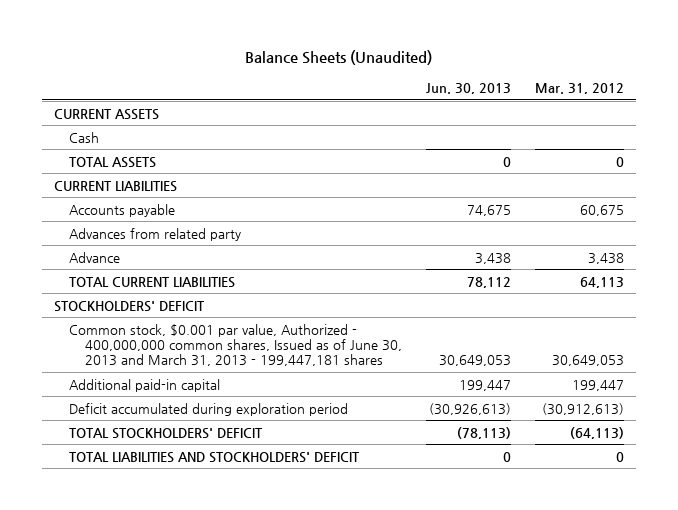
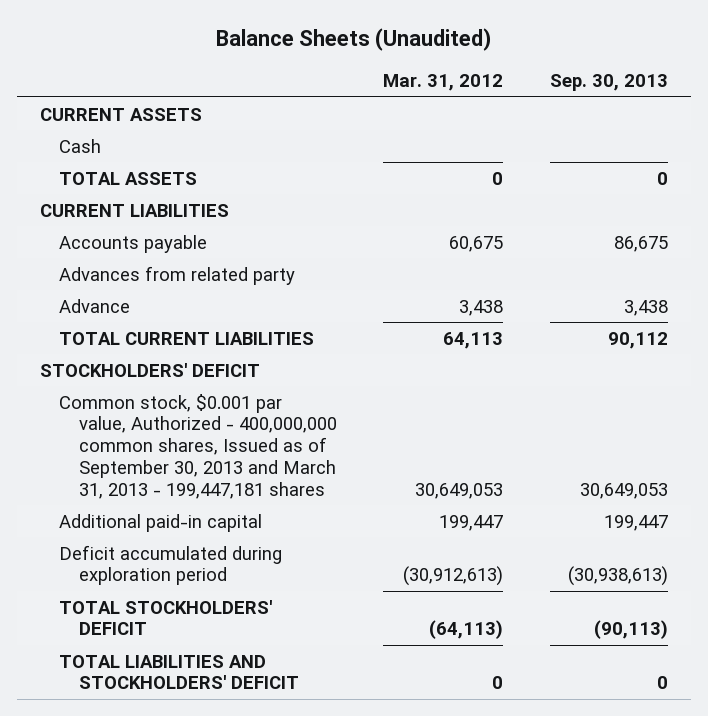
[425,83,511,95] Jun. 30, 2013 -> none
none -> [550,74,669,92] Sep. 30, 2013
[69,323,402,367] Common stock, $0.001 par value, Authorized - 400,000,000 common shares, Issued as of June 30, 2013 and March 31, 2013 - 199,447,181 shares -> [59,393,337,499] Common stock, $0.001 par value, Authorized - 400,000,000 common shares, Issued as of September 30, 2013 and March 31, 2013 - 199,447,181 shares

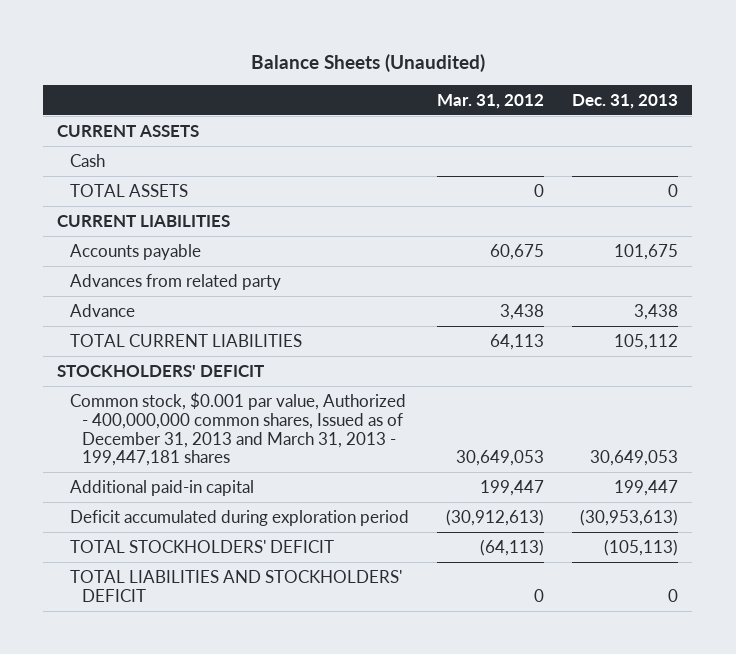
[550,74,669,92] Sep. 30, 2013 -> none
none -> [572,93,679,109] Dec. 31, 2013
[59,393,337,499] Common stock, $0.001 par value, Authorized - 400,000,000 common shares, Issued as of September 30, 2013 and March 31, 2013 - 199,447,181 shares -> [69,391,406,467] Common stock, $0.001 par value, Authorized - 400,000,000 common shares, Issued as of December 31, 2013 and March 31, 2013 - 199,447,181 shares

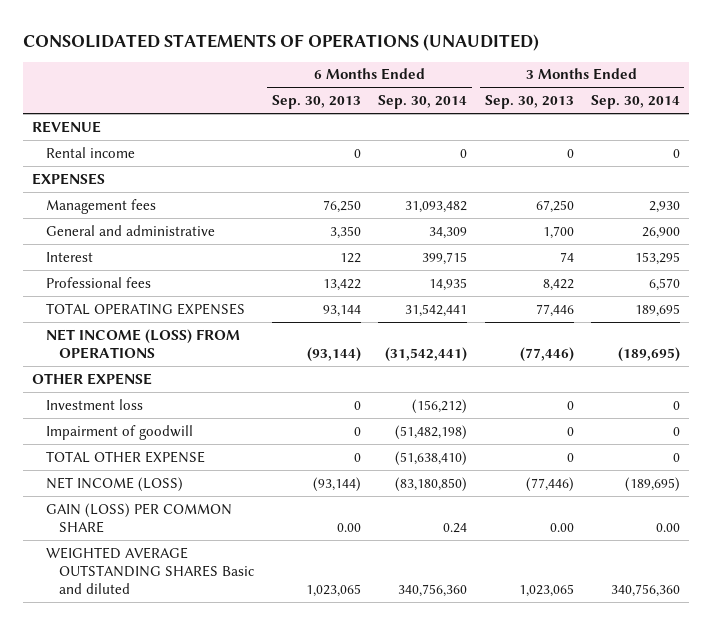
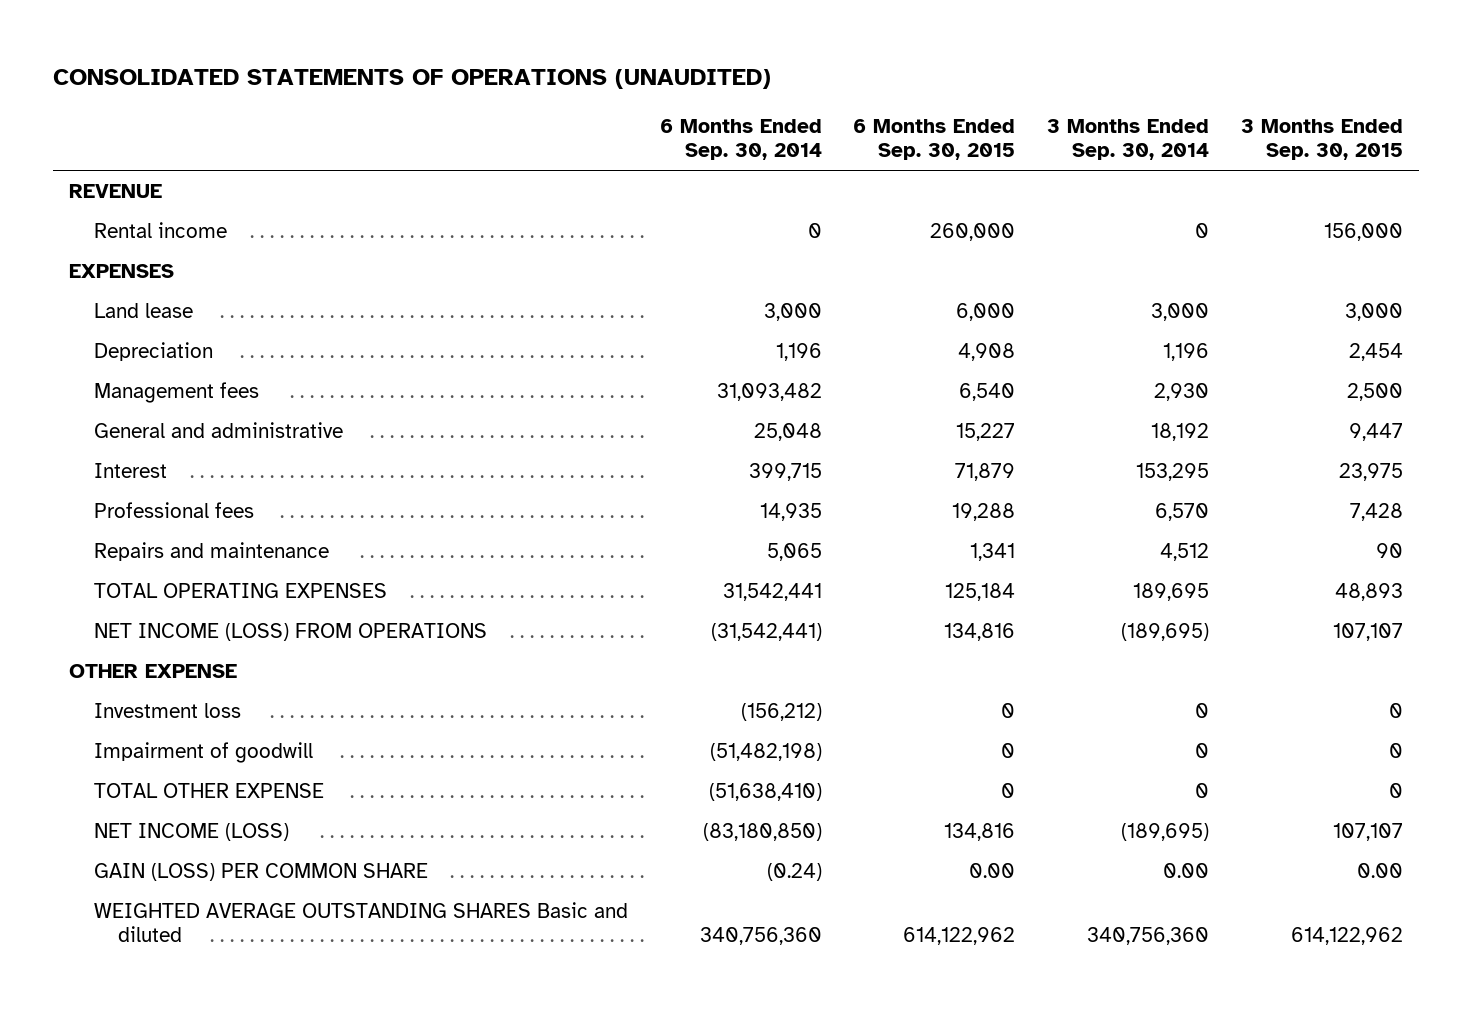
[271,95,361,110] Sep. 30, 2013 -> none
[484,95,574,110] Sep. 30, 2013 -> none
none -> [853,119,1016,161] 6 Months Ended Sep. 30, 2015
none -> [1240,119,1403,161] 3 Months Ended Sep. 30, 2015
none -> [93,303,193,319] Land lease
none -> [93,342,213,362] Depreciation
[429,226,468,239] 34,309 -> [753,423,822,442] 25,048
[642,226,681,239] 26,900 -> [1151,423,1210,442] 18,192
none -> [93,542,329,562] Repairs and maintenance
[443,522,468,533] 0.24 -> [766,863,822,882] (0.24)

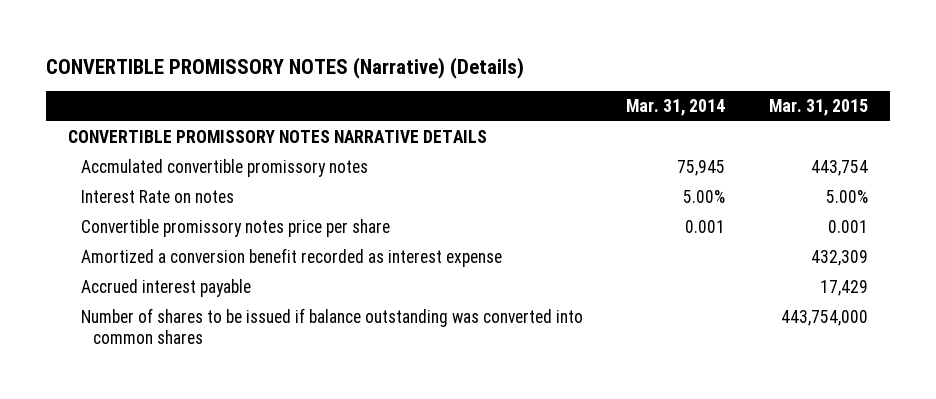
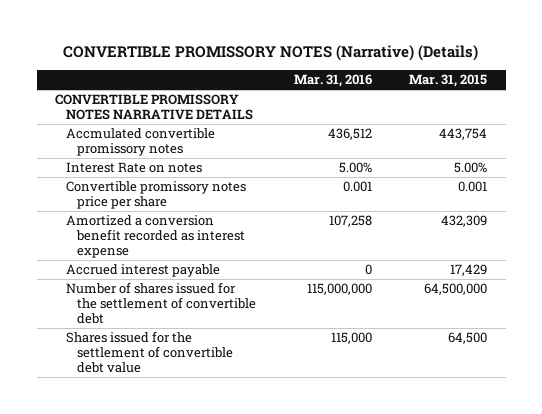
[626,99,726,117] Mar. 31, 2014 -> none
none -> [293,74,372,88] Mar. 31, 2016
[80,308,583,345] Number of shares to be issued if balance outstanding was converted into common shares -> none
none -> [66,282,257,325] Number of shares issued for the settlement of convertible debt
none -> [66,331,234,374] Shares issued for the settlement of convertible debt value

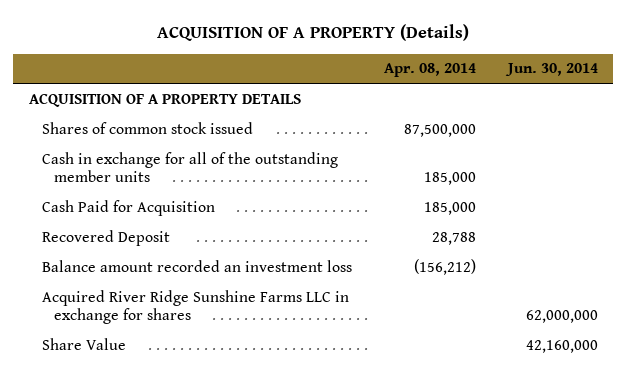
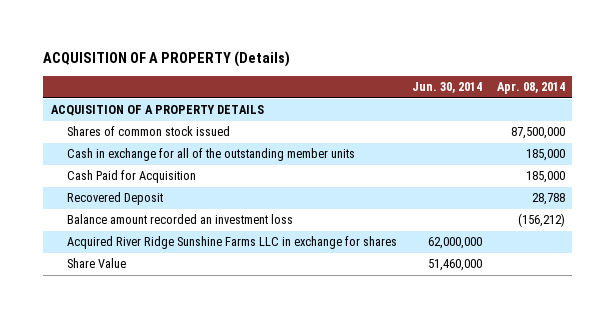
[525,339,598,353] 42,160,000 -> [427,259,482,272] 51,460,000

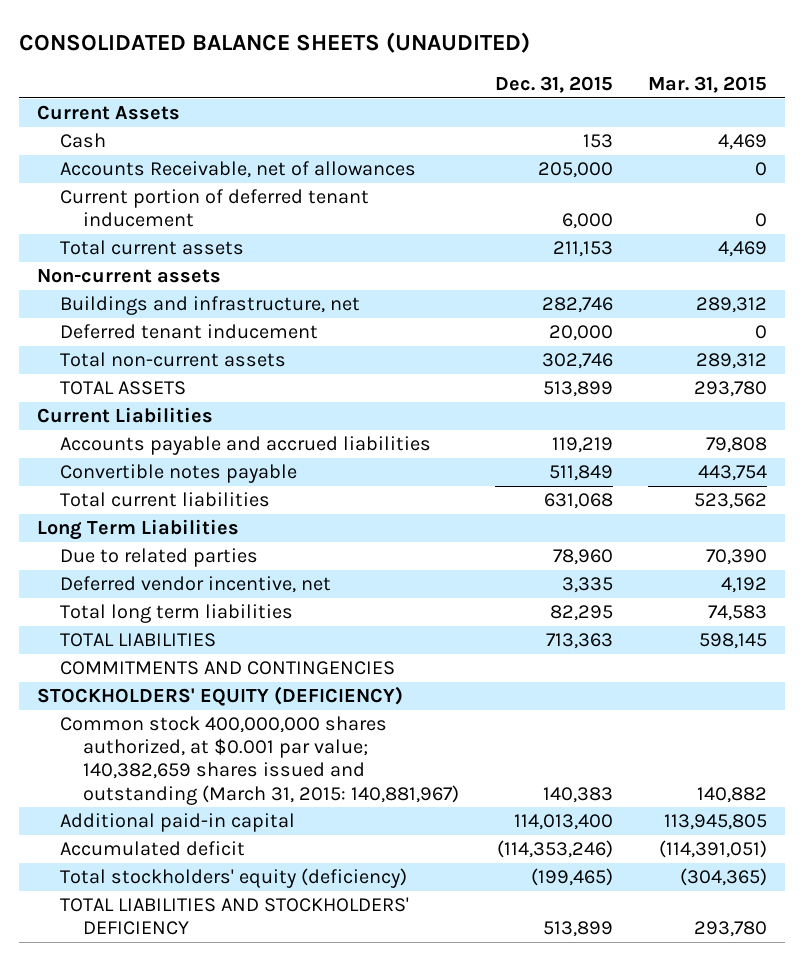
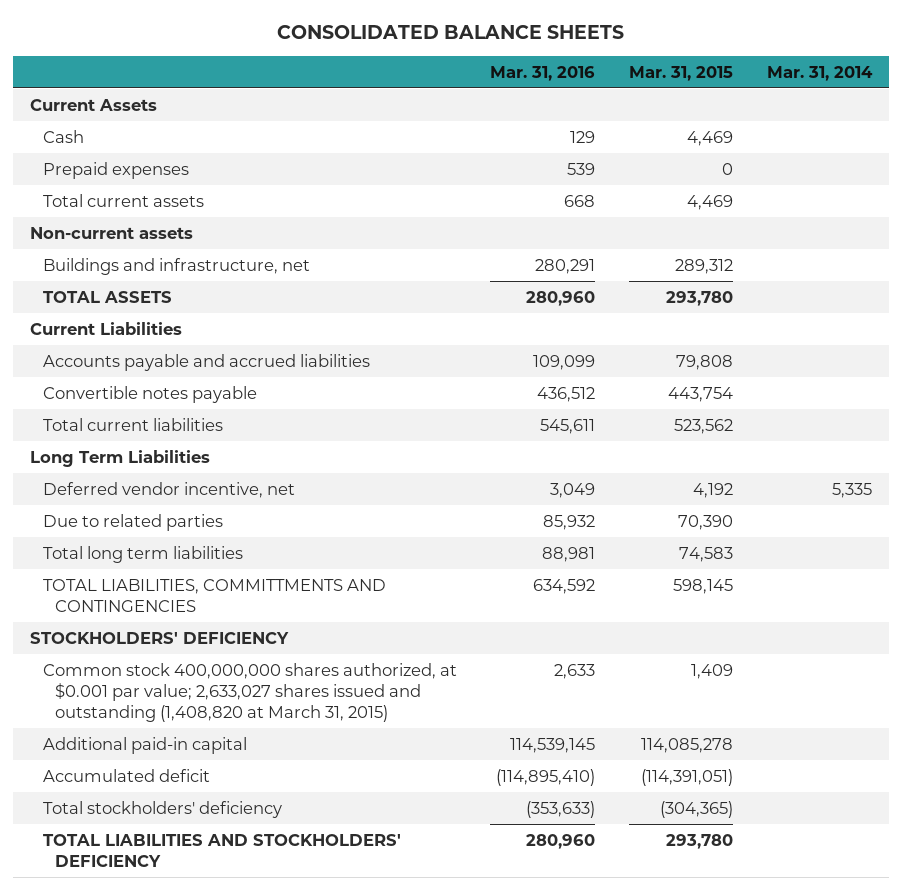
[18,31,530,53] CONSOLIDATED BALANCE SHEETS (UNAUDITED) -> [277,25,625,40] CONSOLIDATED BALANCE SHEETS
[494,75,613,93] Dec. 31, 2015 -> none
none -> [490,65,596,81] Mar. 31, 2016
none -> [766,65,873,81] Mar. 31, 2014
[59,161,416,179] Accounts Receivable, net of allowances -> none
[59,189,369,228] Current portion of deferred tenant inducement -> none
none -> [42,161,189,179] Prepaid expenses
[59,324,318,340] Deferred tenant inducement -> none
[59,352,286,368] Total non-current assets -> none
[59,548,258,568] Due to related parties -> [42,513,223,531] Due to related parties
[59,661,395,676] COMMITMENTS AND CONTINGENCIES -> none
[59,633,216,648] TOTAL LIABILITIES -> [42,578,386,612] TOTAL LIABILITIES, COMMITTMENTS AND CONTINGENCIES
[36,686,403,707] STOCKHOLDERS' EQUITY (DEFICIENCY) -> [30,631,290,644] STOCKHOLDERS' DEFICIENCY
[59,716,460,805] Common stock 400,000,000 shares authorized, at $0.001 par value; 140,382,659 shares issued and outstanding (March 31, 2015: 140,881,967) -> [42,662,457,722] Common stock 400,000,000 shares authorized, at $0.001 par value; 2,633,027 shares issued and outstanding (1,408,820 at March 31, 2015)
[697,786,768,803] 140,882 -> [691,663,734,679] 1,409
[664,814,768,831] 113,945,805 -> [641,737,734,753] 114,085,278
[59,868,407,889] Total stockholders' equity (deficiency) -> [42,800,282,818] Total stockholders' deficiency

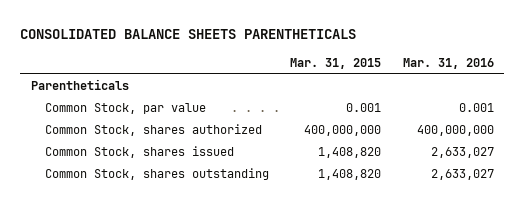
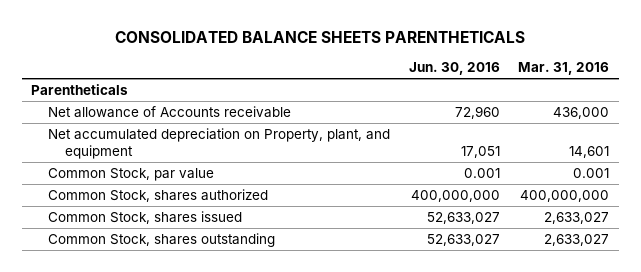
[290,57,382,69] Mar. 31, 2015 -> none
none -> [408,61,500,75] Jun. 30, 2016
none -> [48,105,292,118] Net allowance of Accounts receivable
none -> [48,127,391,159] Net accumulated depreciation on Property, plant, and equipment

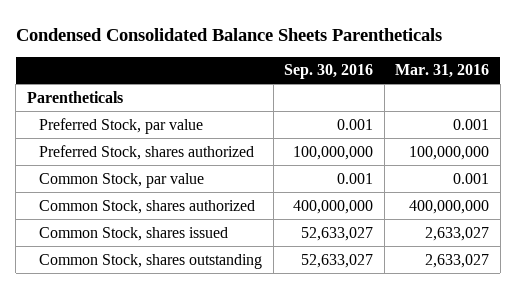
[115,30,526,43] CONSOLIDATED BALANCE SHEETS PARENTHETICALS -> [15,27,442,41] Condensed Consolidated Balance Sheets Parentheticals
[408,61,500,75] Jun. 30, 2016 -> none
none -> [284,64,374,80] Sep. 30, 2016
[48,105,292,118] Net allowance of Accounts receivable -> none
[48,127,391,159] Net accumulated depreciation on Property, plant, and equipment -> none
none -> [39,117,204,134] Preferred Stock, par value
none -> [39,144,255,160] Preferred Stock, shares authorized

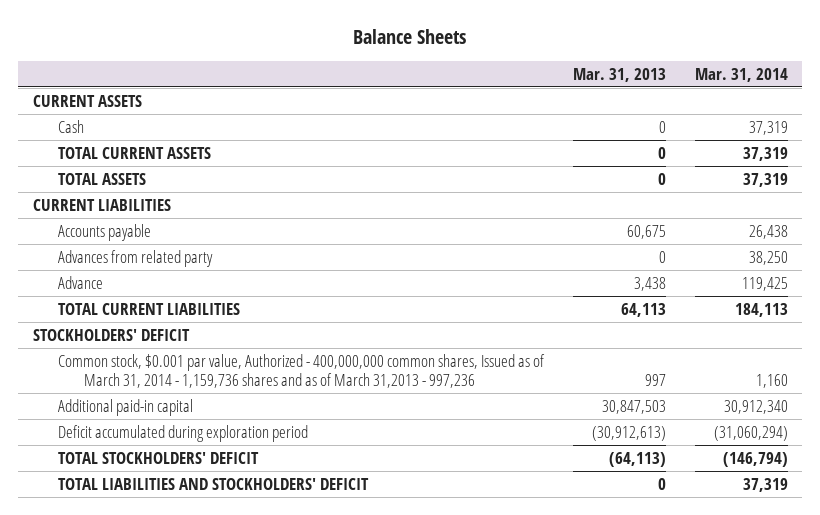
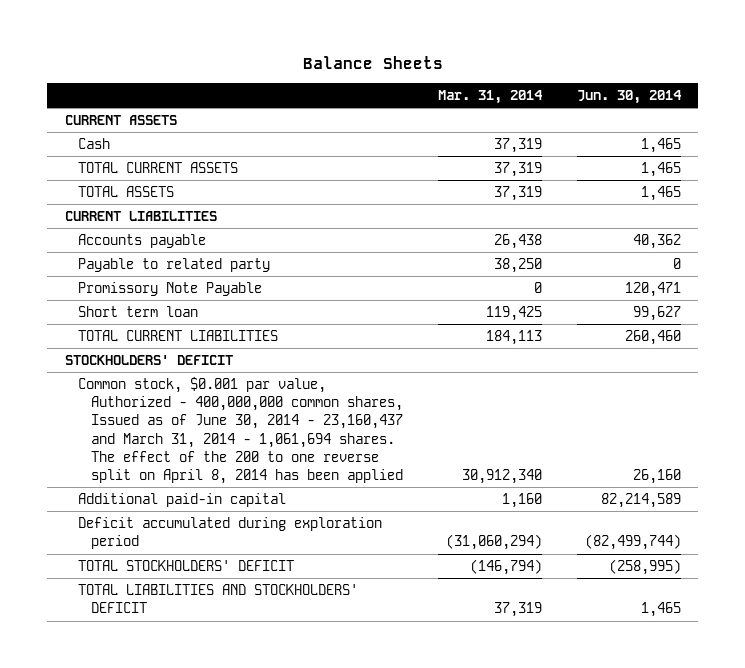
[573,67,667,82] Mar. 31, 2013 -> none
none -> [576,90,682,105] Jun. 30, 2014
[58,249,214,267] Advances from related party -> [77,258,270,273] Payable to related party
none -> [77,282,262,297] Promissory Note Payable
[58,275,104,289] Advance -> [77,306,198,318] Short term loan
[58,353,546,389] Common stock, $0.001 par value, Authorized - 400,000,000 common shares, Issued as of March 31, 2014 - 1,159,736 shares and as of March 31,2013 - 997,236 -> [77,377,403,484] Common stock, $0.001 par value, Authorized - 400,000,000 common shares, Issued as of June 30, 2014 - 23,160,437 and March 31, 2014 - 1,061,694 shares. The effect of the 200 to one reverse split on April 8, 2014 has been applied
[755,374,788,389] 1,160 -> [461,468,542,484] 30,912,340
[723,399,788,414] 30,912,340 -> [501,493,542,509] 1,160

